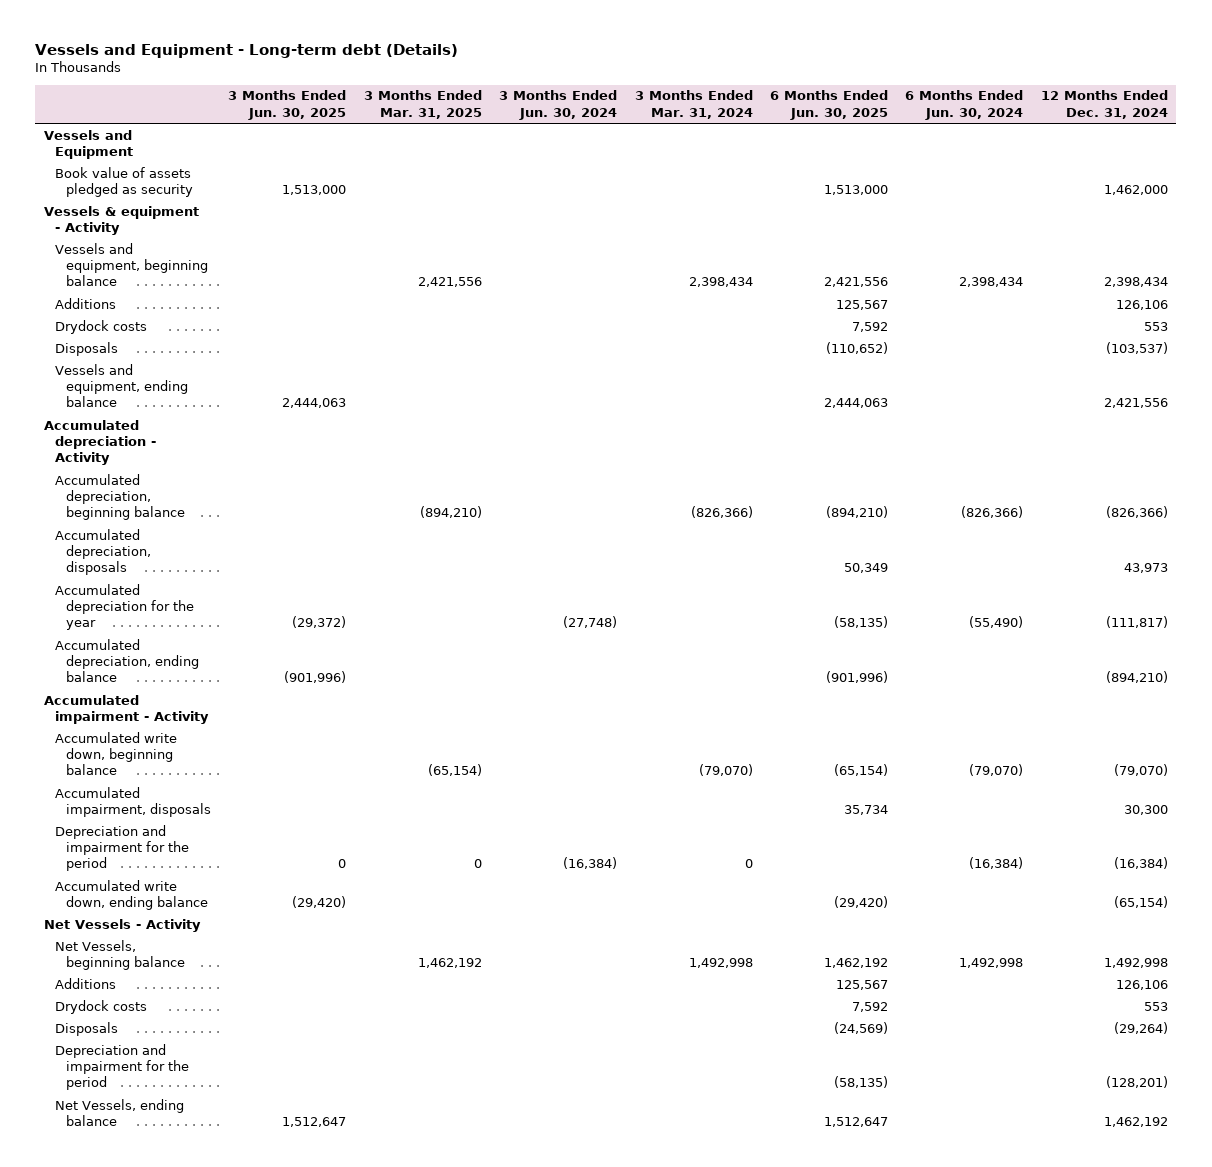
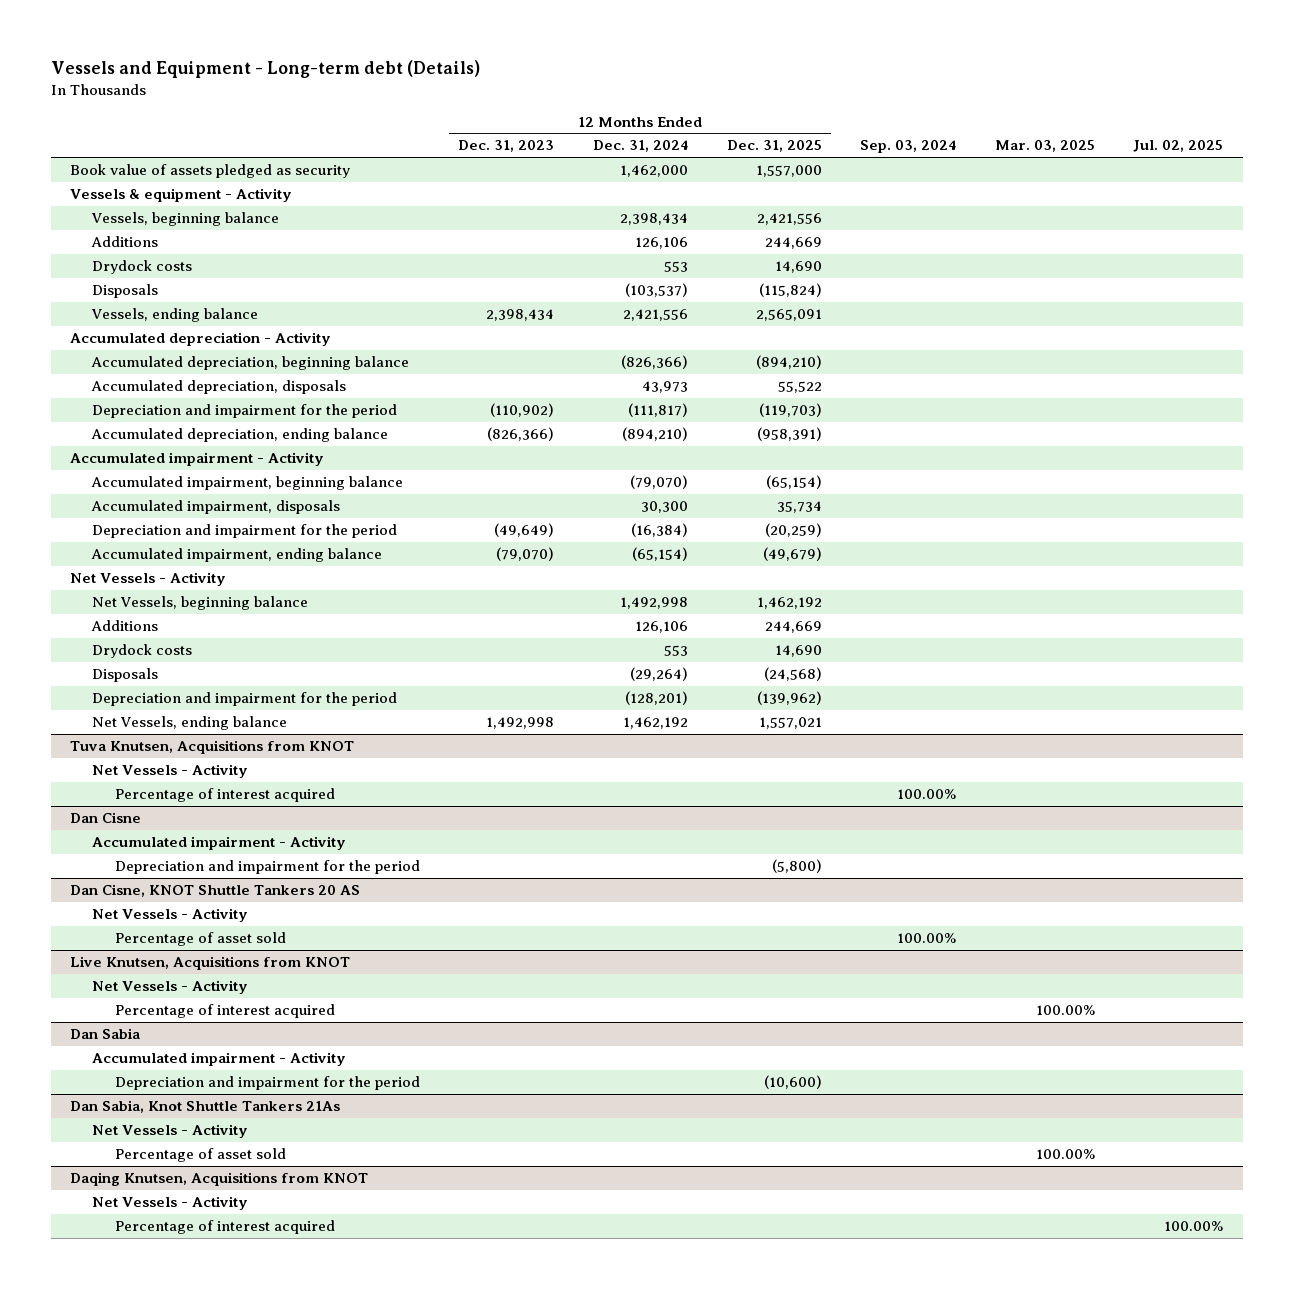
[228,90,347,120] 3 Months Ended Jun. 30, 2025 -> none
[363,90,482,119] 3 Months Ended Mar. 31, 2025 -> none
[499,90,618,120] 3 Months Ended Jun. 30, 2024 -> none
[634,90,753,119] 3 Months Ended Mar. 31, 2024 -> none
[769,90,888,120] 6 Months Ended Jun. 30, 2025 -> none
[905,90,1024,120] 6 Months Ended Jun. 30, 2024 -> none
none -> [458,140,555,153] Dec. 31, 2023
none -> [726,140,822,153] Dec. 31, 2025
none -> [860,140,957,154] Sep. 03, 2024
none -> [994,140,1095,153] Mar. 03, 2025
none -> [1133,140,1224,153] Jul. 02, 2025
[44,129,134,159] Vessels and Equipment -> none
[55,242,209,287] Vessels and equipment, beginning balance -> [91,212,280,227] Vessels, beginning balance
[55,363,189,408] Vessels and equipment, ending balance -> [91,308,259,323] Vessels, ending balance
[55,583,195,631] Accumulated depreciation for the year -> [92,404,398,419] Depreciation and impairment for the period
[55,731,178,776] Accumulated write down, beginning balance -> [91,476,404,491] Accumulated impairment, beginning balance
[55,879,209,910] Accumulated write down, ending balance -> [91,548,383,563] Accumulated impairment, ending balance
none -> [70,740,355,755] Tuva Knutsen, Acquisitions from KNOT
none -> [92,764,249,779] Net Vessels - Activity
none -> [114,788,335,803] Percentage of interest acquired
none -> [70,812,142,824] Dan Cisne
none -> [92,836,347,851] Accumulated impairment - Activity
none -> [114,860,420,875] Depreciation and impairment for the period
none -> [70,884,361,898] Dan Cisne, KNOT Shuttle Tankers 20 AS
none -> [92,908,249,923] Net Vessels - Activity
none -> [114,932,286,947] Percentage of asset sold
none -> [70,956,351,971] Live Knutsen, Acquisitions from KNOT
none -> [92,980,249,995] Net Vessels - Activity
none -> [114,1004,335,1019] Percentage of interest acquired
none -> [70,1028,141,1040] Dan Sabia
none -> [92,1052,347,1067] Accumulated impairment - Activity
none -> [114,1076,420,1091] Depreciation and impairment for the period
none -> [70,1100,341,1114] Dan Sabia, Knot Shuttle Tankers 21As
none -> [92,1124,249,1139] Net Vessels - Activity
none -> [114,1148,286,1163] Percentage of asset sold
none -> [70,1172,369,1187] Daqing Knutsen, Acquisitions from KNOT
none -> [92,1196,249,1211] Net Vessels - Activity
none -> [114,1220,335,1235] Percentage of interest acquired

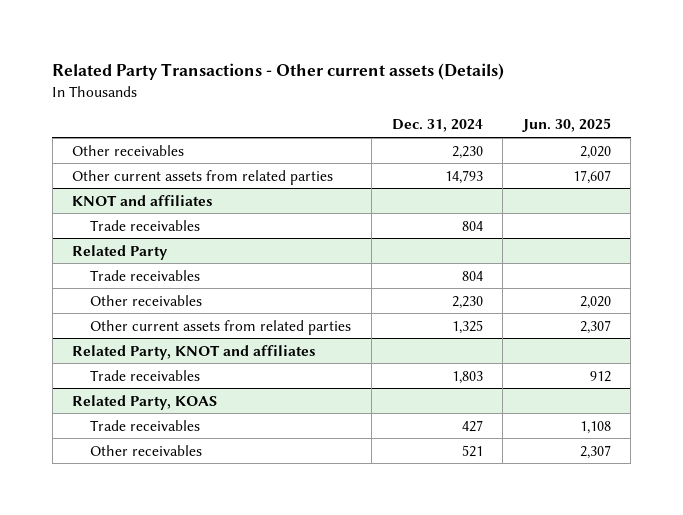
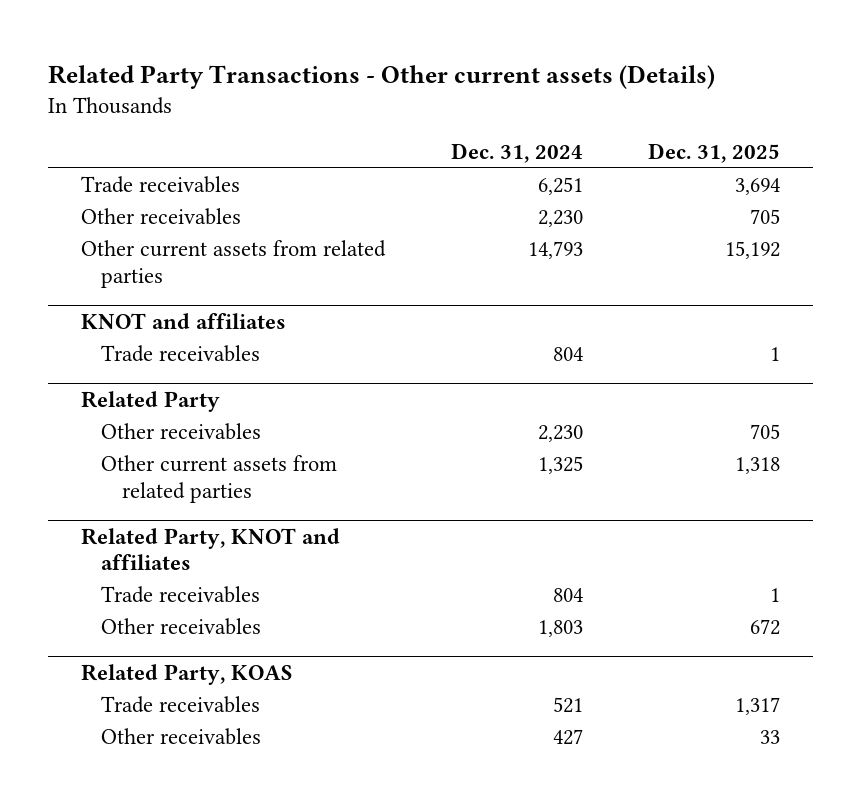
[521,118,611,133] Jun. 30, 2025 -> none
none -> [648,142,781,163] Dec. 31, 2025
none -> [81,176,241,194] Trade receivables
[90,269,201,281] Trade receivables -> none
[451,370,483,384] 1,803 -> [552,588,583,603] 804
none -> [101,618,262,636] Other receivables
[461,419,483,432] 427 -> [552,697,583,714] 521
[461,444,483,457] 521 -> [552,729,583,746] 427

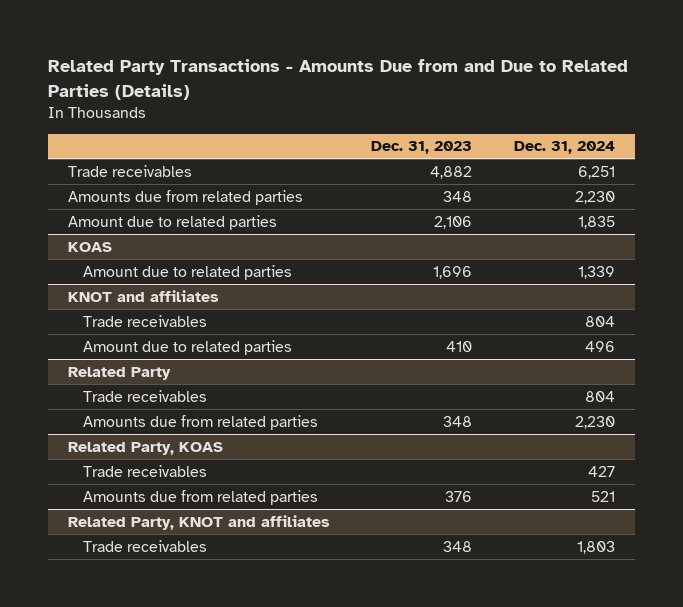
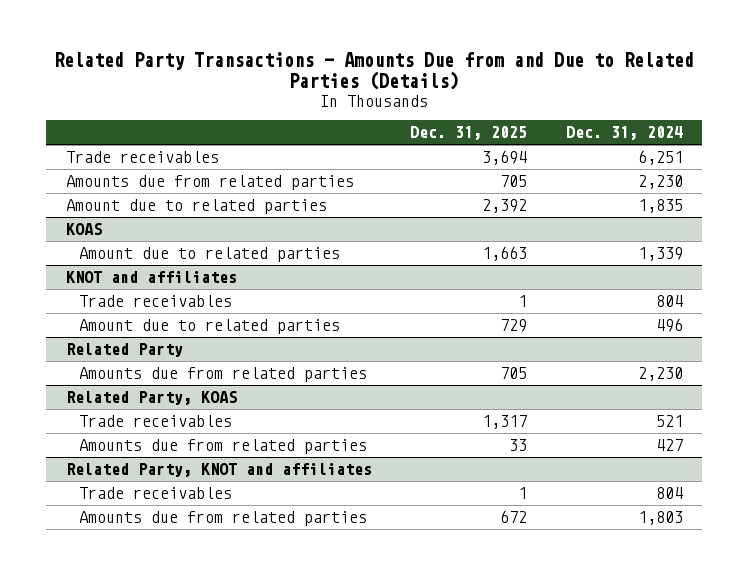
[371,141,473,155] Dec. 31, 2023 -> none
none -> [410,126,528,141] Dec. 31, 2025
[83,389,208,402] Trade receivables -> none
[587,465,615,477] 427 -> [655,415,683,428] 521
[590,490,615,502] 521 -> [655,439,683,452] 427
[576,540,615,554] 1,803 -> [655,487,683,500] 804
none -> [79,511,368,527] Amounts due from related parties

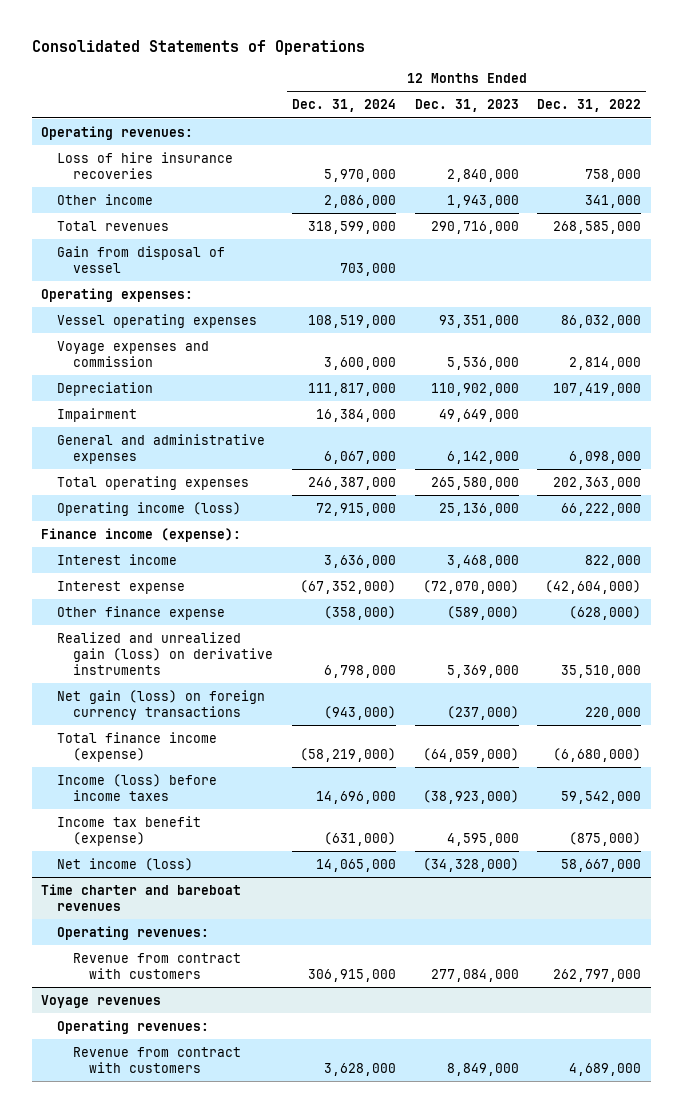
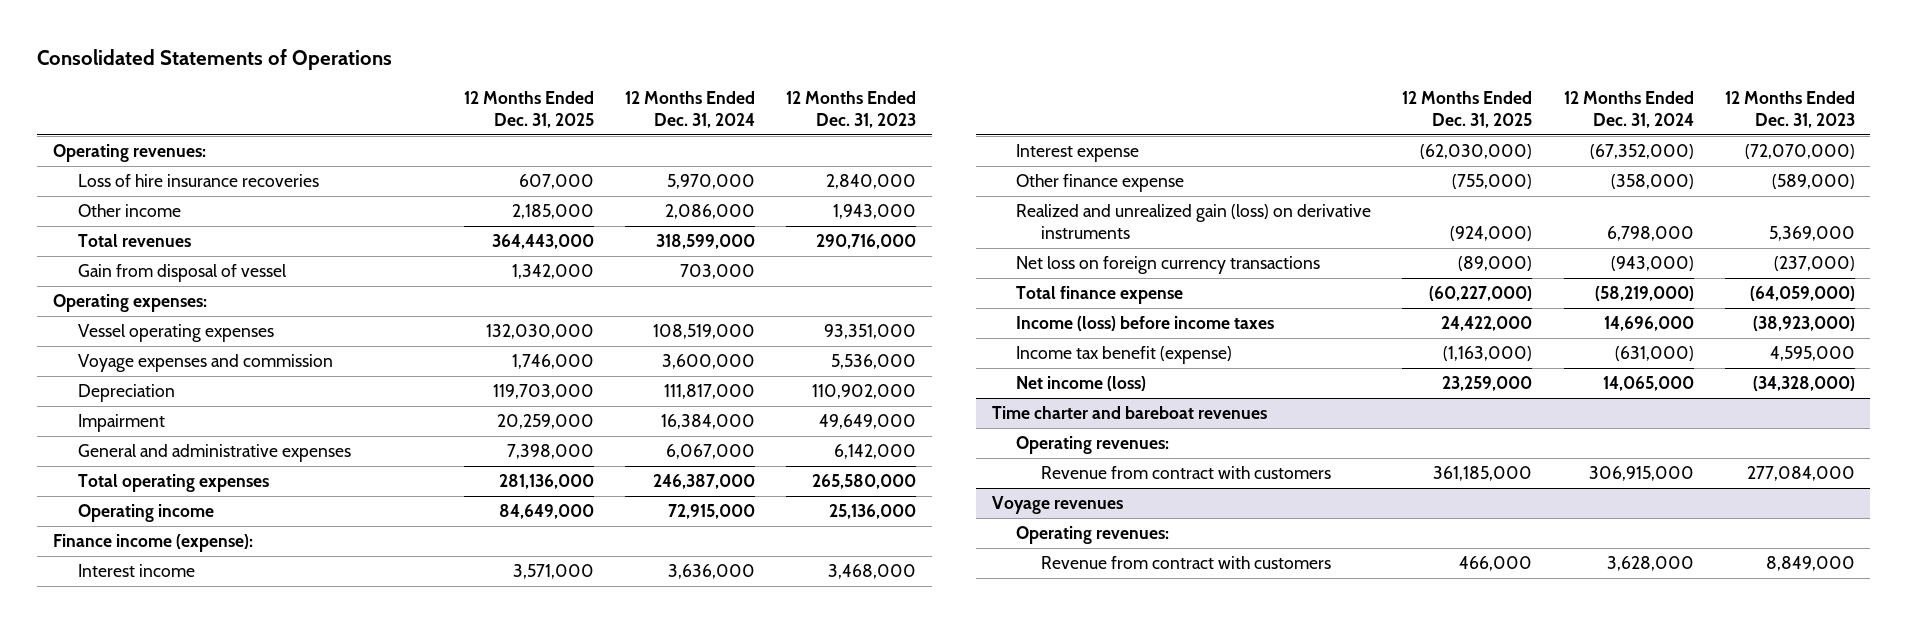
[537,99,642,113] Dec. 31, 2022 -> none
none -> [463,91,594,128] 12 Months Ended Dec. 31, 2025
[57,501,242,516] Operating income (loss) -> [77,504,214,523] Operating income
[57,689,266,720] Net gain (loss) on foreign currency transactions -> [1016,256,1321,275] Net loss on foreign currency transactions
[57,731,218,762] Total finance income (expense) -> [1016,286,1184,305] Total finance expense

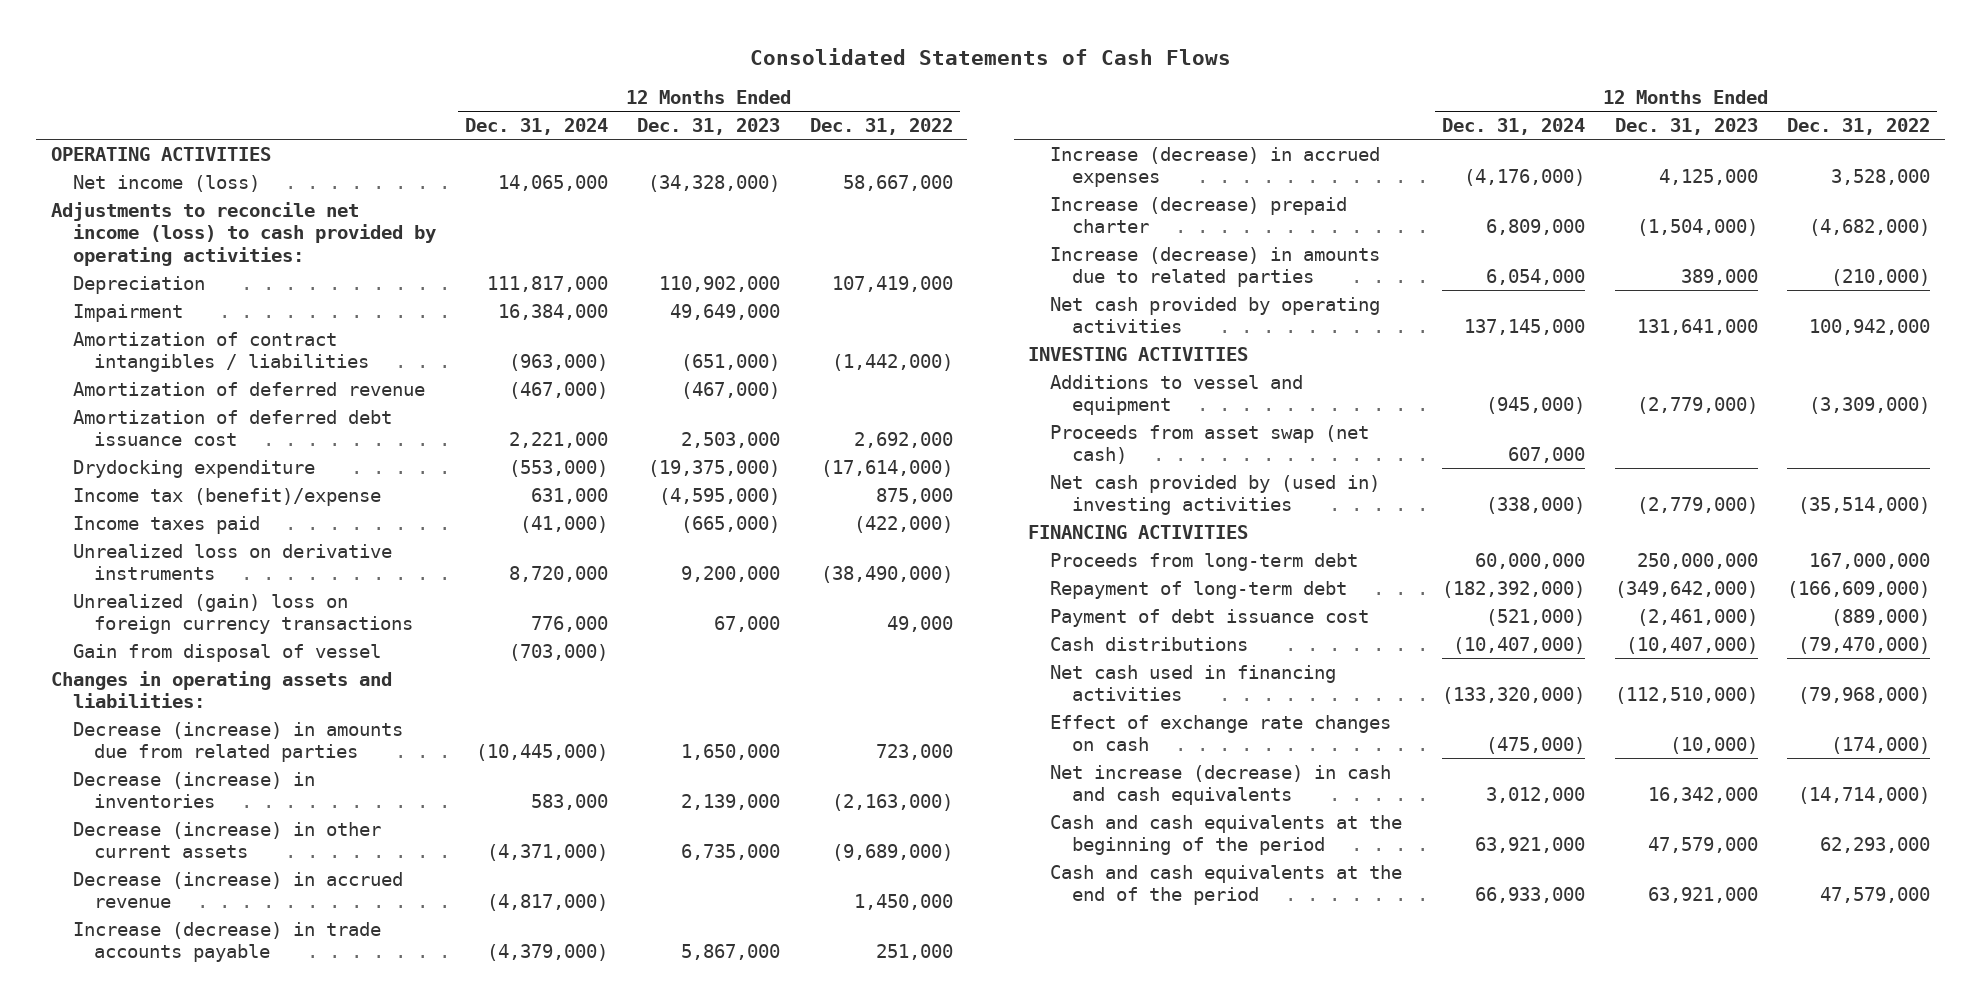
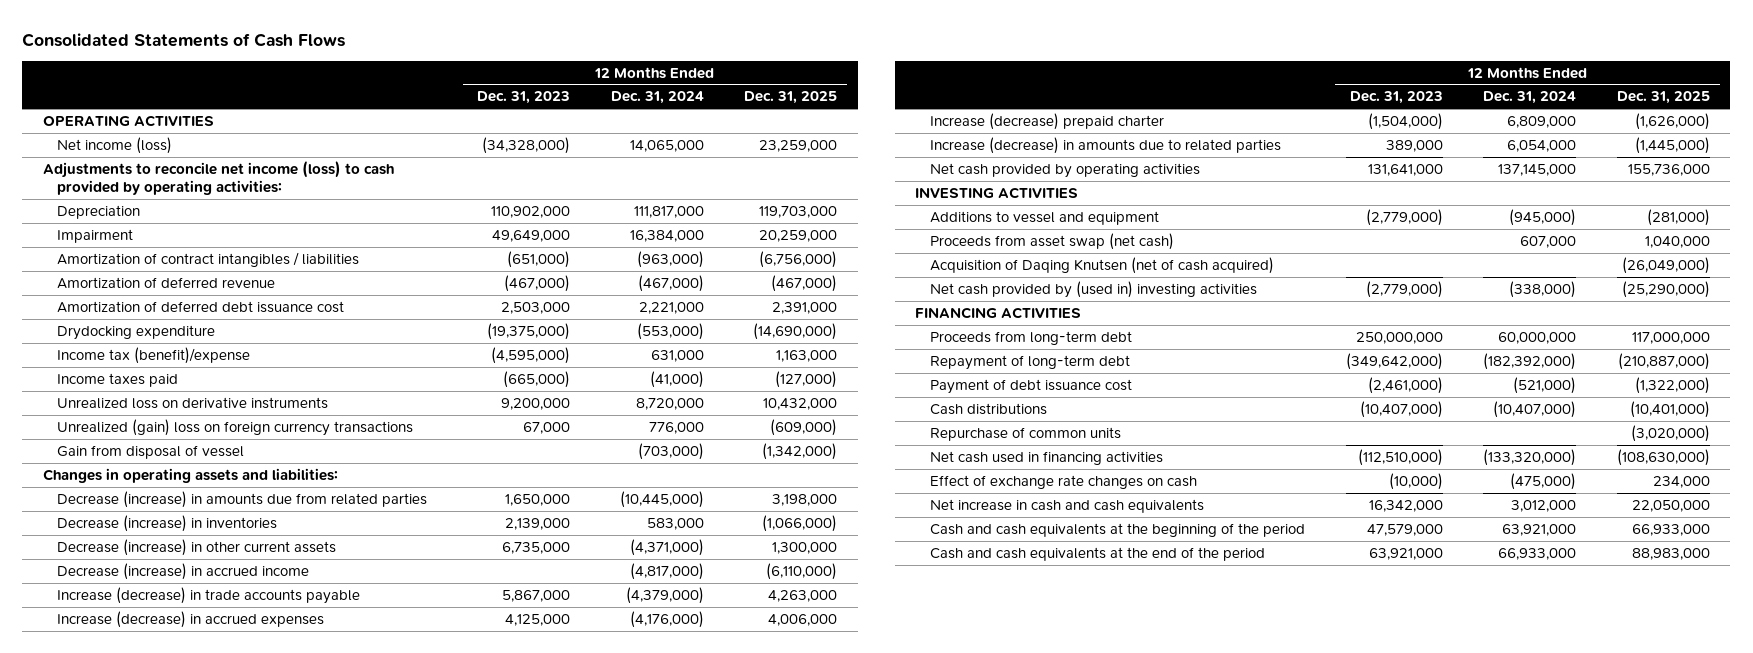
[809,117,953,135] Dec. 31, 2022 -> none
none -> [744,91,838,105] Dec. 31, 2025
[72,871,403,909] Decrease (increase) in accrued revenue -> [57,562,310,580] Decrease (increase) in accrued income
none -> [930,256,1275,274] Acquisition of Daqing Knutsen (net of cash acquired)
none -> [930,426,1122,441] Repurchase of common units
[1049,764,1391,806] Net increase (decrease) in cash and cash equivalents -> [930,498,1205,513] Net increase in cash and cash equivalents

